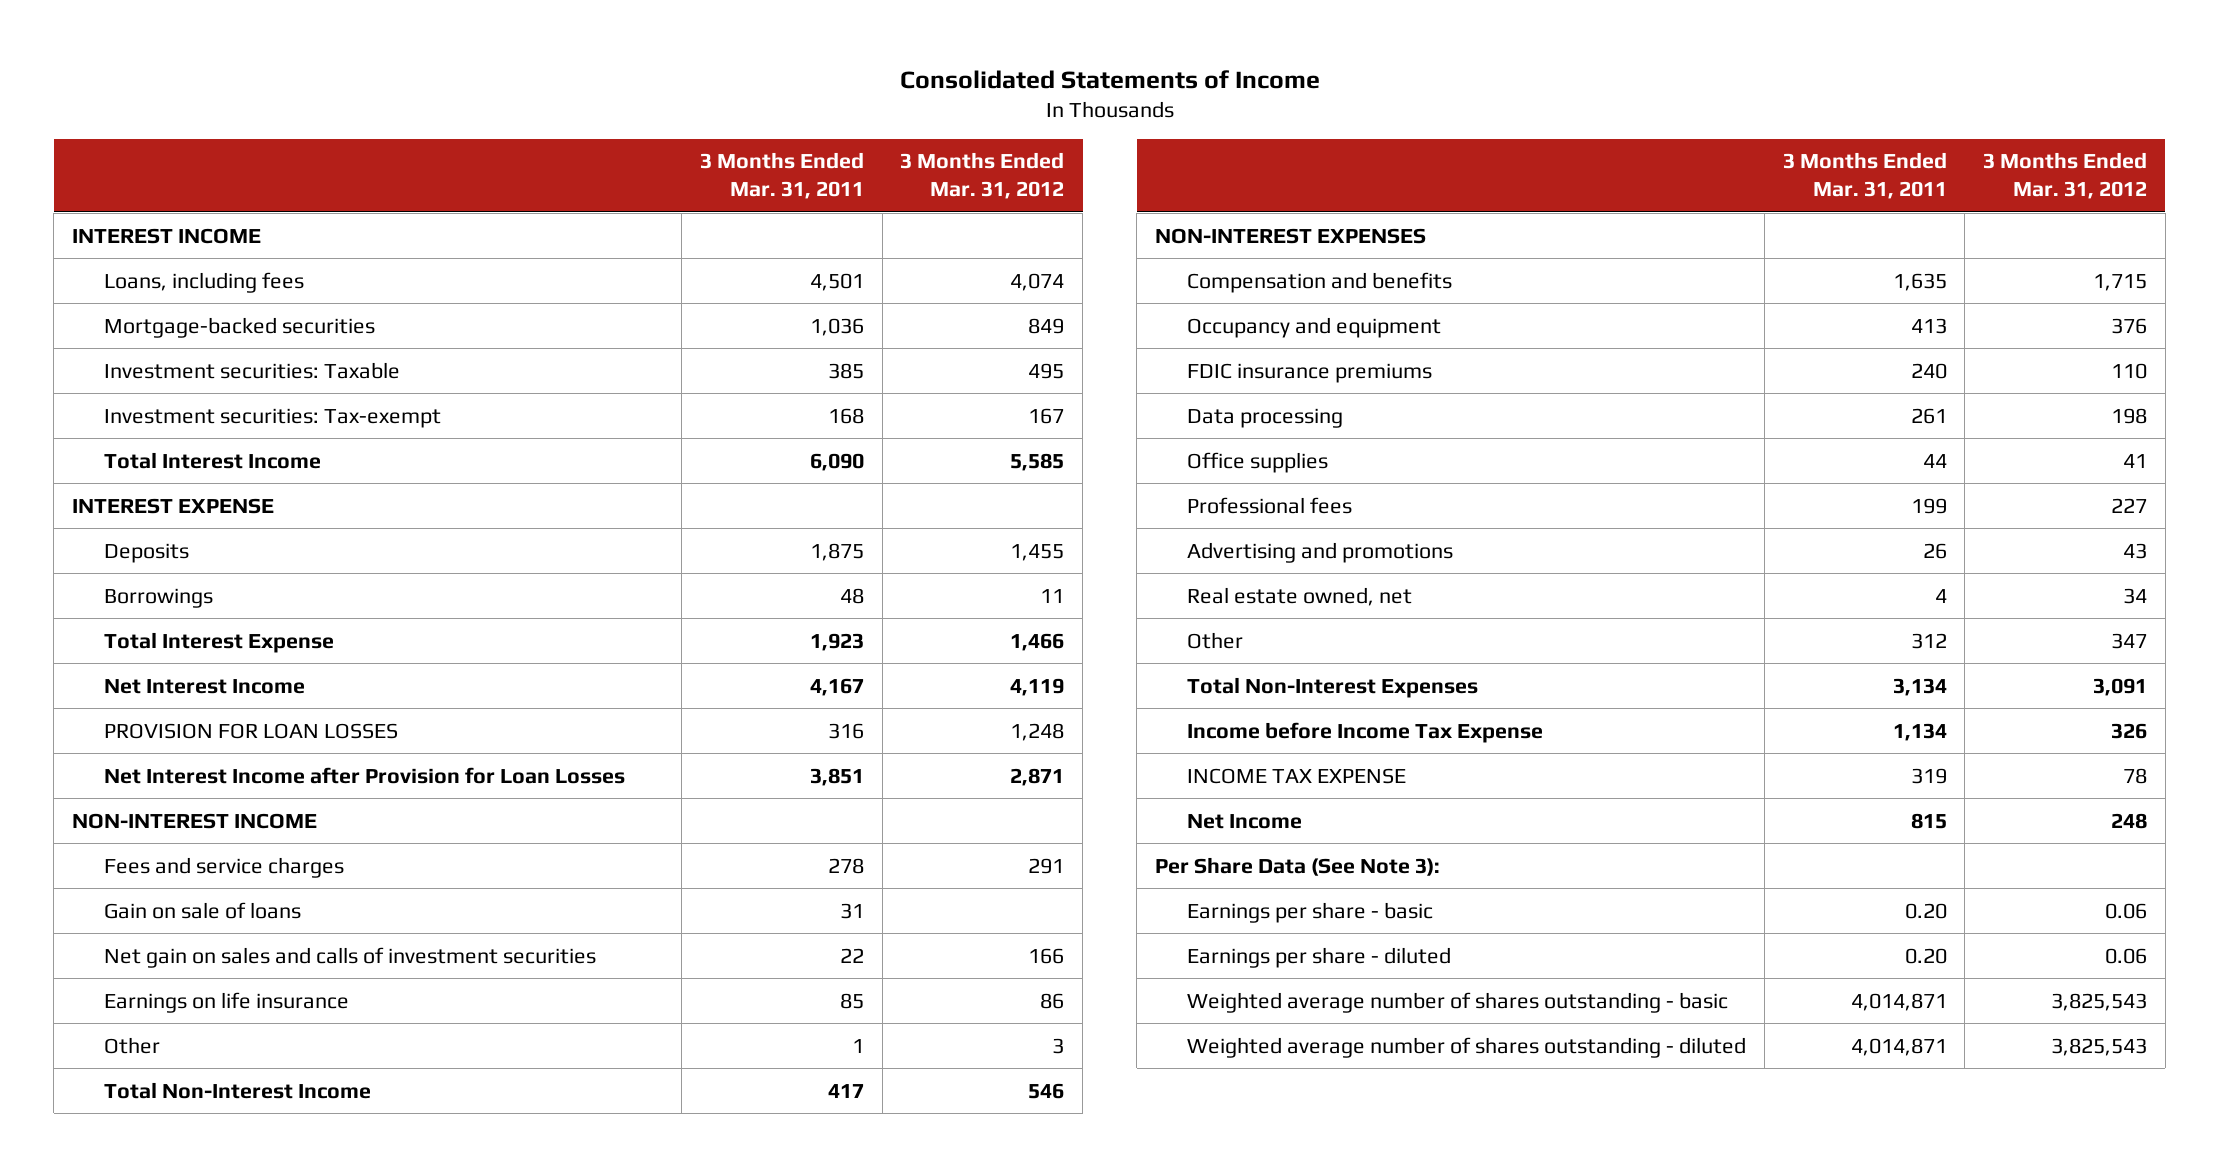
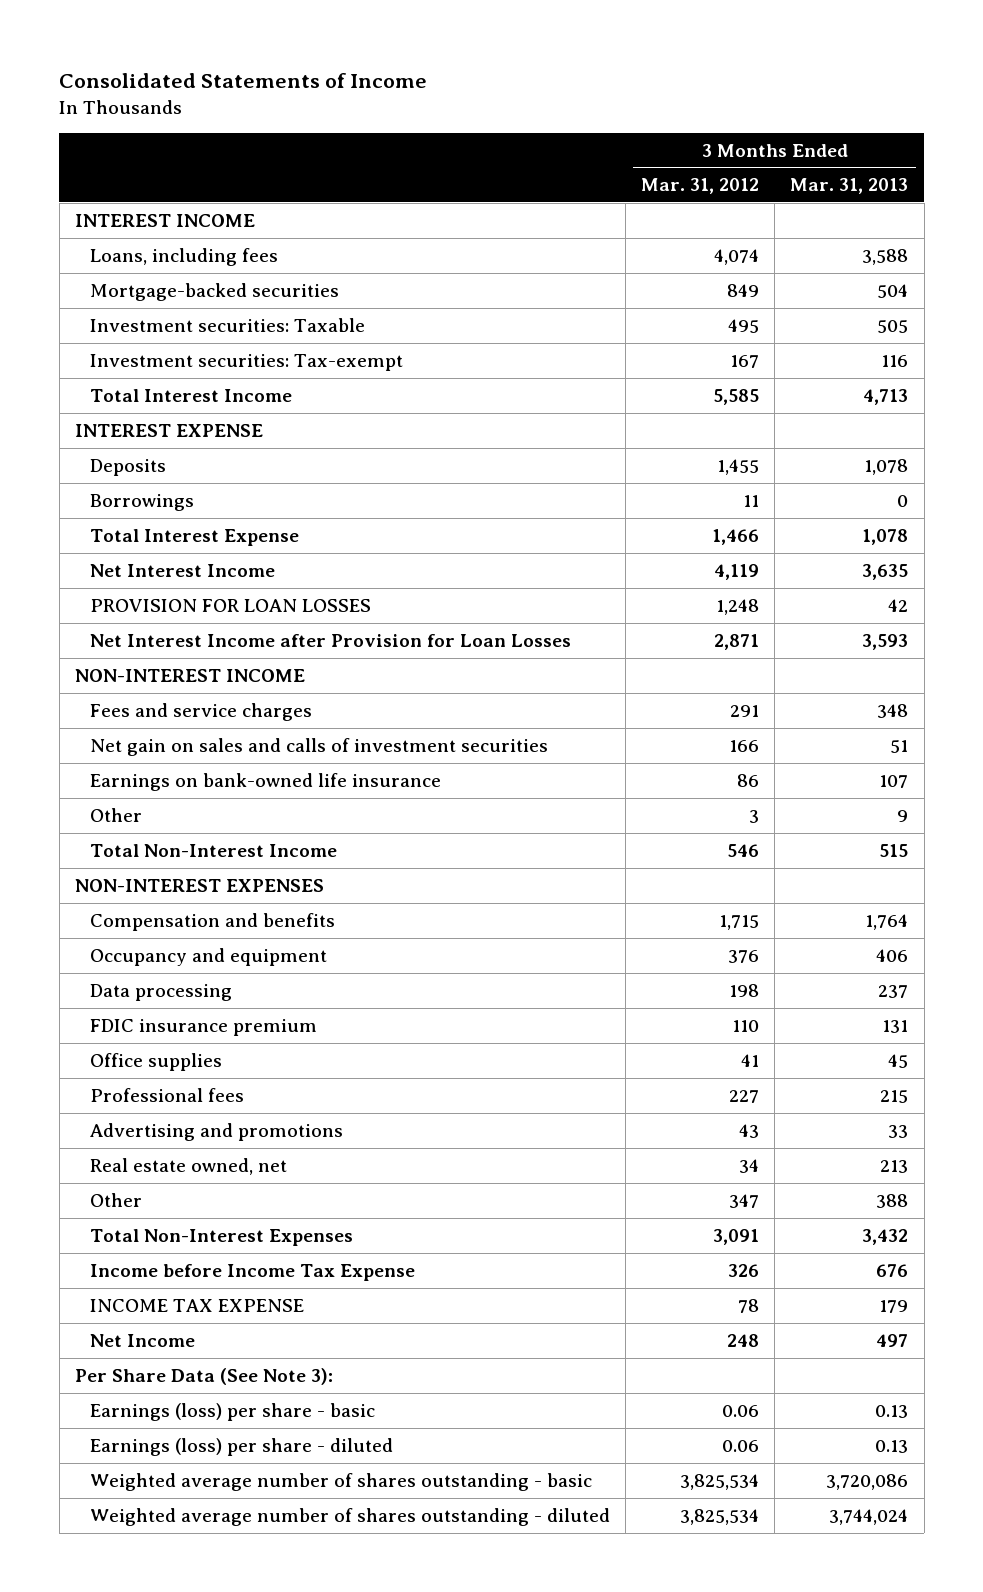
[699,152,864,200] 3 Months Ended Mar. 31, 2011 -> none
none -> [790,178,909,195] Mar. 31, 2013
[104,901,302,919] Gain on sale of loans -> none
[104,991,350,1013] Earnings on life insurance -> [89,772,441,791] Earnings on bank-owned life insurance
[1187,362,1433,383] FDIC insurance premiums -> none
none -> [89,1018,317,1036] FDIC insurance premium
[1187,901,1434,923] Earnings per share - basic -> [89,1402,375,1421] Earnings (loss) per share - basic
[1187,946,1452,968] Earnings per share - diluted -> [89,1437,393,1456] Earnings (loss) per share - diluted
[2051,992,2148,1011] 3,825,543 -> [680,1473,760,1490] 3,825,534
[2051,1037,2148,1056] 3,825,543 -> [680,1508,760,1525] 3,825,534

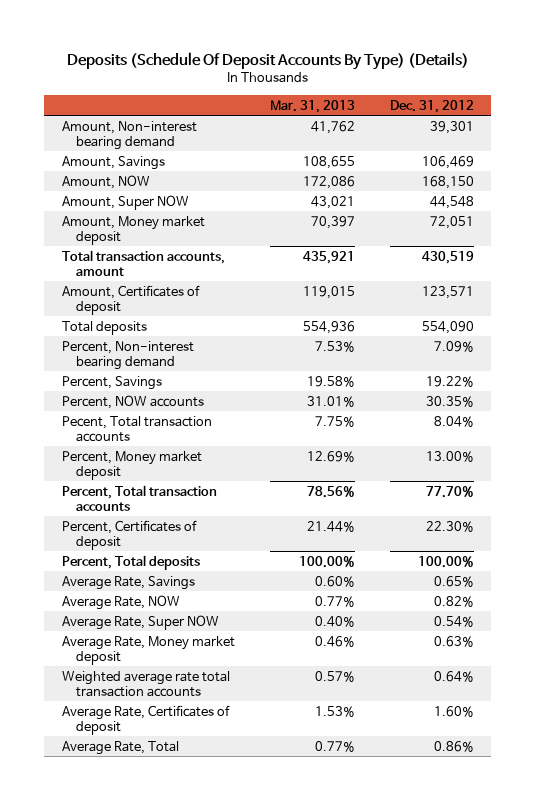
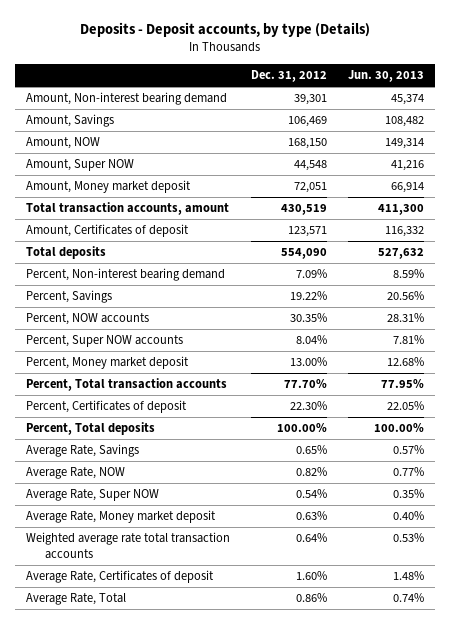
[66,51,469,70] Deposits (Schedule Of Deposit Accounts By Type) (Details) -> [79,22,370,38] Deposits - Deposit accounts, by type (Details)
[269,99,355,113] Mar. 31, 2013 -> none
none -> [347,70,424,83] Jun. 30, 2013
[61,415,212,442] Pecent, Total transaction accounts -> [25,335,183,348] Percent, Super NOW accounts

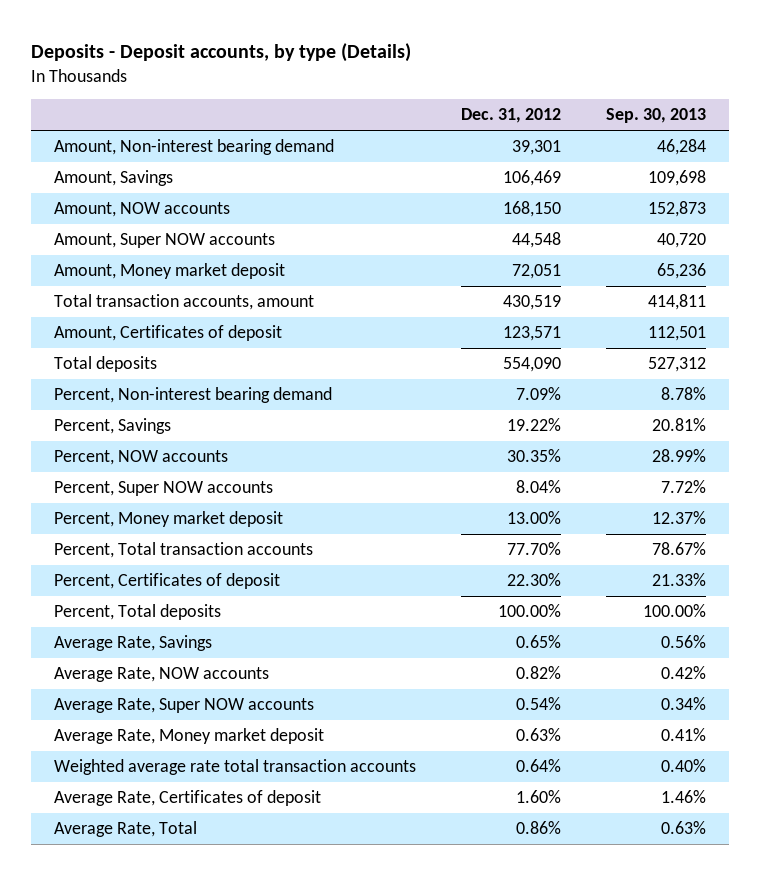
[347,70,424,83] Jun. 30, 2013 -> none
none -> [606,108,707,124] Sep. 30, 2013
[25,137,100,150] Amount, NOW -> [53,202,230,218] Amount, NOW accounts
[25,159,134,172] Amount, Super NOW -> [53,233,275,249] Amount, Super NOW accounts
[25,467,125,480] Average Rate, NOW -> [53,667,269,683] Average Rate, NOW accounts
[25,489,159,502] Average Rate, Super NOW -> [53,698,314,714] Average Rate, Super NOW accounts

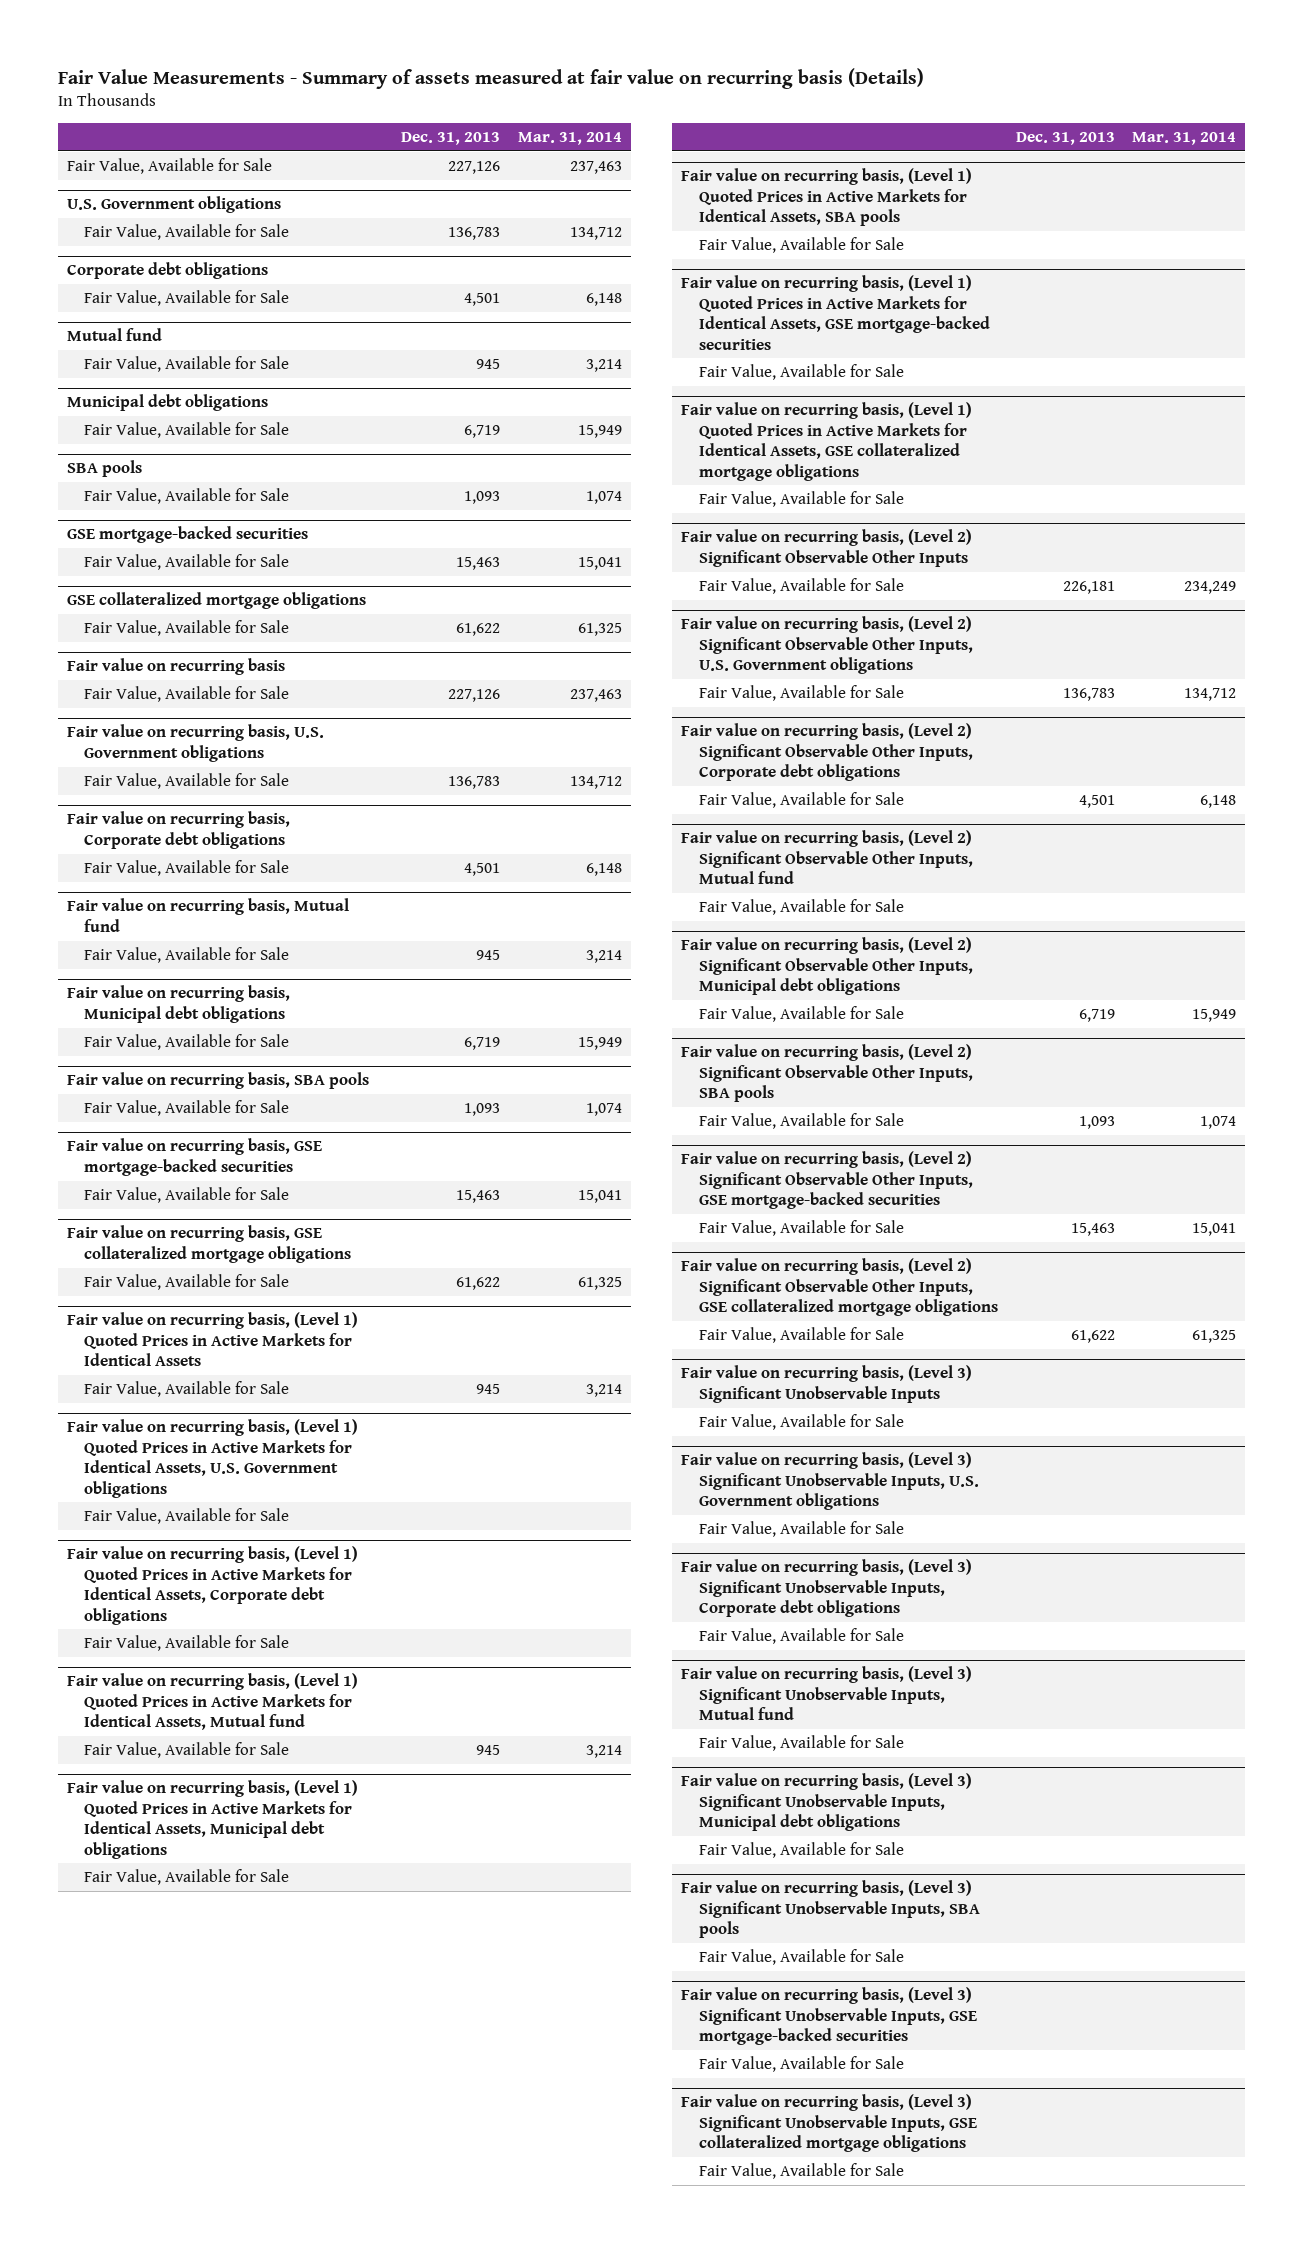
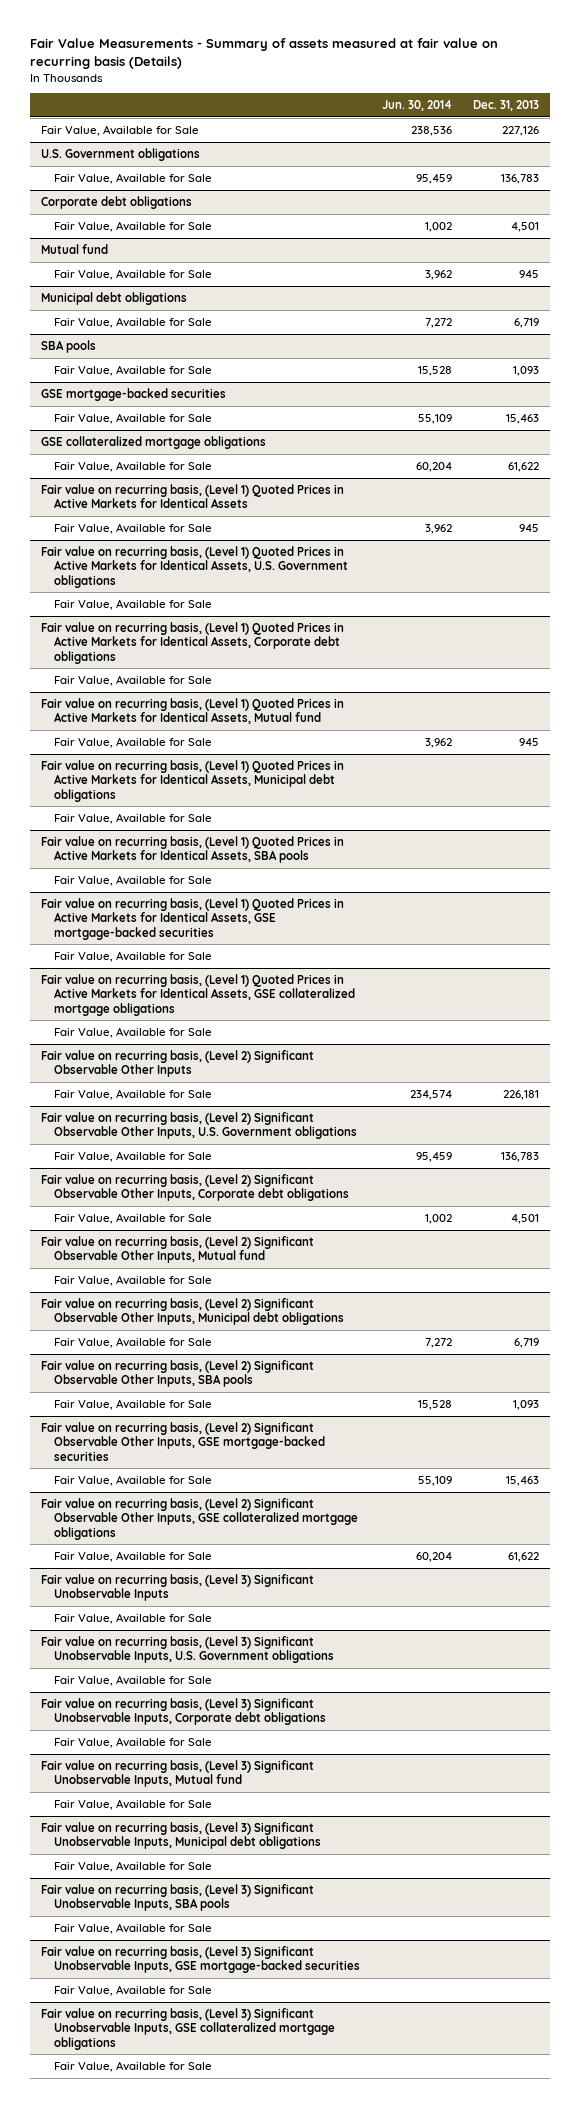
[517,132,622,146] Mar. 31, 2014 -> none
none -> [381,99,452,111] Jun. 30, 2014
[66,658,285,676] Fair value on recurring basis -> none
[83,686,289,703] Fair Value, Available for Sale -> none
[66,724,324,762] Fair value on recurring basis, U.S. Government obligations -> none
[83,773,289,790] Fair Value, Available for Sale -> none
[66,811,290,849] Fair value on recurring basis, Corporate debt obligations -> none
[83,860,289,877] Fair Value, Available for Sale -> none
[66,898,349,932] Fair value on recurring basis, Mutual fund -> none
[83,947,289,964] Fair Value, Available for Sale -> none
[66,985,290,1023] Fair value on recurring basis, Municipal debt obligations -> none
[83,1034,289,1051] Fair Value, Available for Sale -> none
[66,1072,369,1090] Fair value on recurring basis, SBA pools -> none
[83,1100,289,1117] Fair Value, Available for Sale -> none
[66,1138,322,1176] Fair value on recurring basis, GSE mortgage-backed securities -> none
[83,1187,289,1204] Fair Value, Available for Sale -> none
[66,1225,351,1263] Fair value on recurring basis, GSE collateralized mortgage obligations -> none
[83,1274,289,1291] Fair Value, Available for Sale -> none

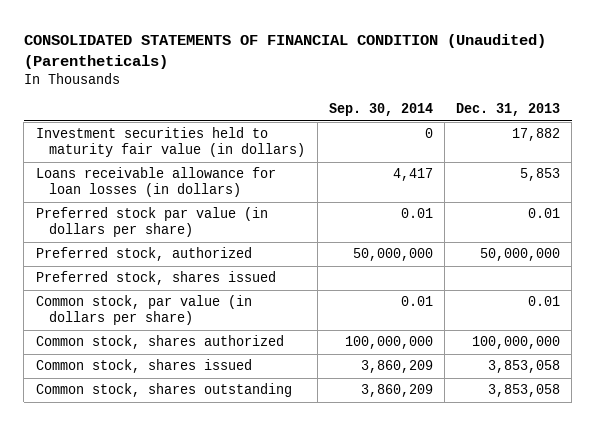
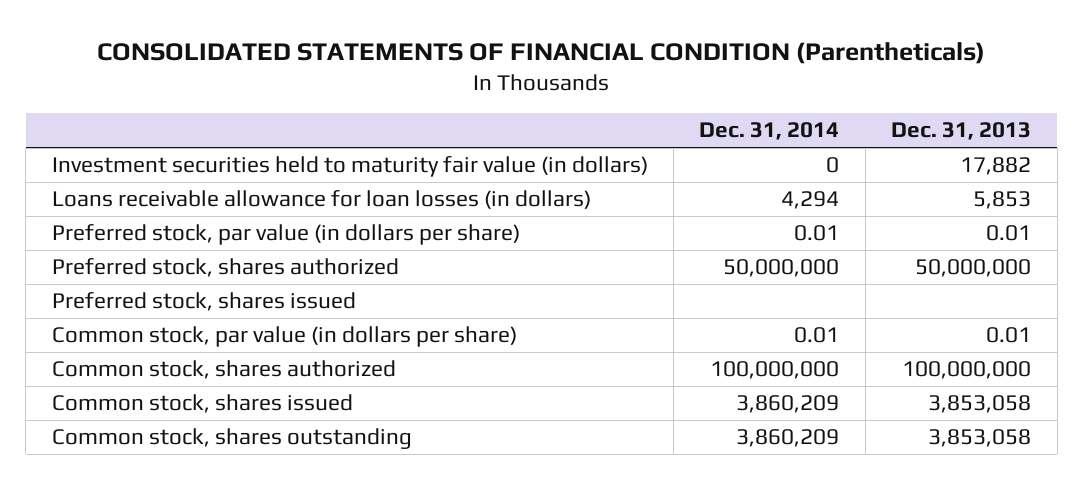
[23,33,546,69] CONSOLIDATED STATEMENTS OF FINANCIAL CONDITION (Unaudited) (Parentheticals) -> [97,42,986,65] CONSOLIDATED STATEMENTS OF FINANCIAL CONDITION (Parentheticals)
[328,103,433,117] Sep. 30, 2014 -> none
none -> [699,122,840,141] Dec. 31, 2014
[35,207,268,238] Preferred stock par value (in dollars per share) -> [51,224,520,246] Preferred stock, par value (in dollars per share)
[35,247,252,262] Preferred stock, authorized -> [51,258,399,278] Preferred stock, shares authorized

